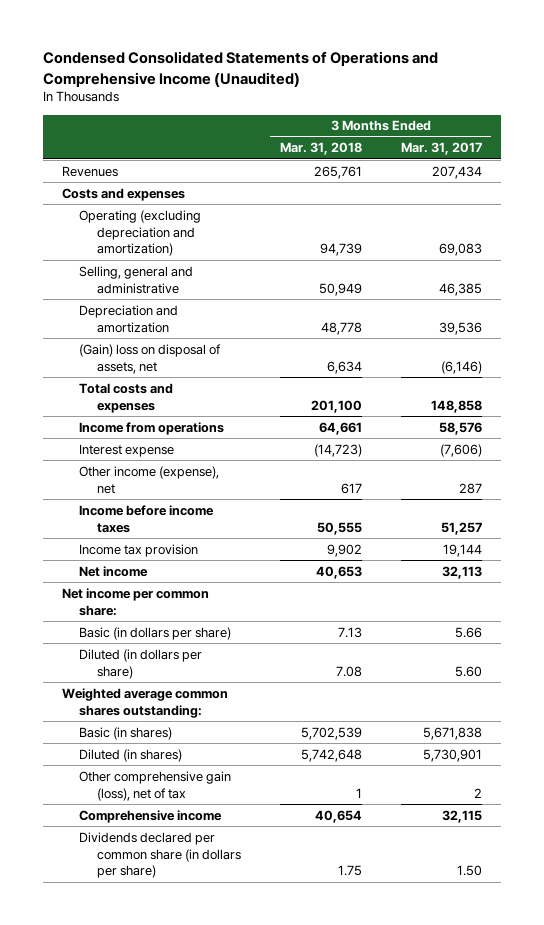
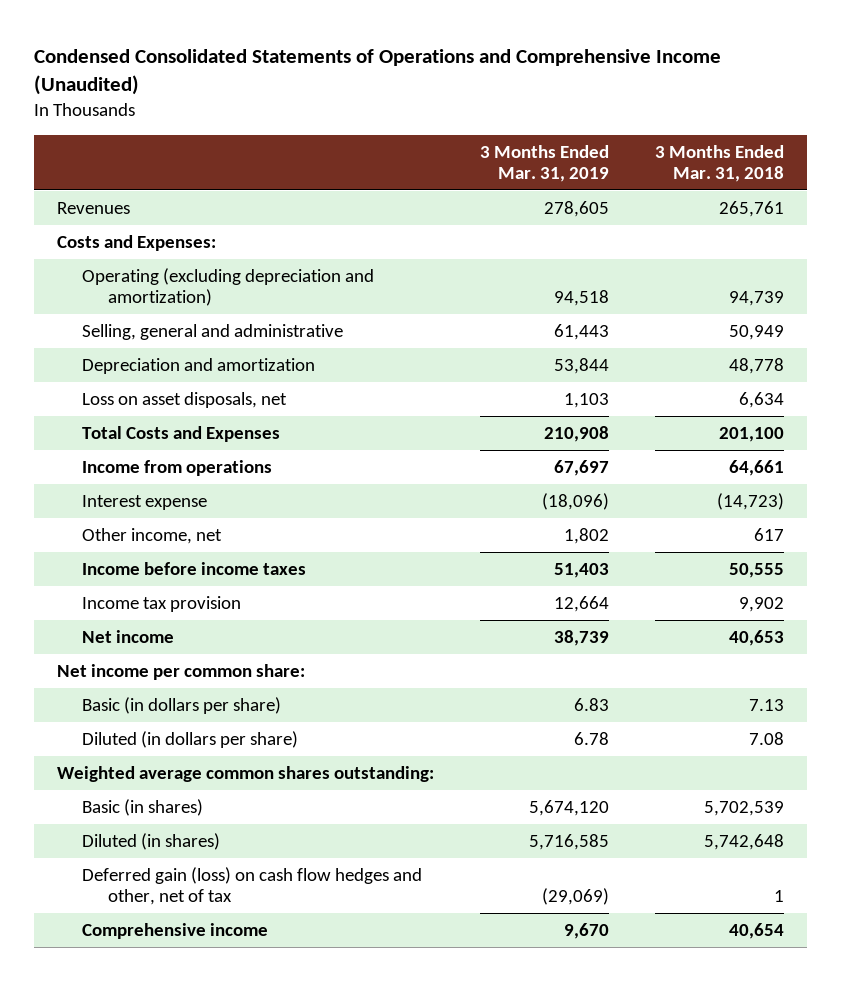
[400,142,482,156] Mar. 31, 2017 -> none
none -> [479,144,609,182] 3 Months Ended Mar. 31, 2019
[61,187,185,201] Costs and expenses -> [57,234,217,251] Costs and Expenses:
[79,343,222,374] (Gain) loss on disposal of assets, net -> [82,391,288,408] Loss on asset disposals, net
[79,382,174,413] Total costs and expenses -> [82,425,281,442] Total Costs and Expenses
[79,465,220,494] Other income (expense), net -> [82,527,223,544] Other income, net
[79,770,232,801] Other comprehensive gain (loss), net of tax -> none
none -> [82,866,423,906] Deferred gain (loss) on cash flow hedges and other, net of tax
[79,831,242,879] Dividends declared per common share (in dollars per share) -> none

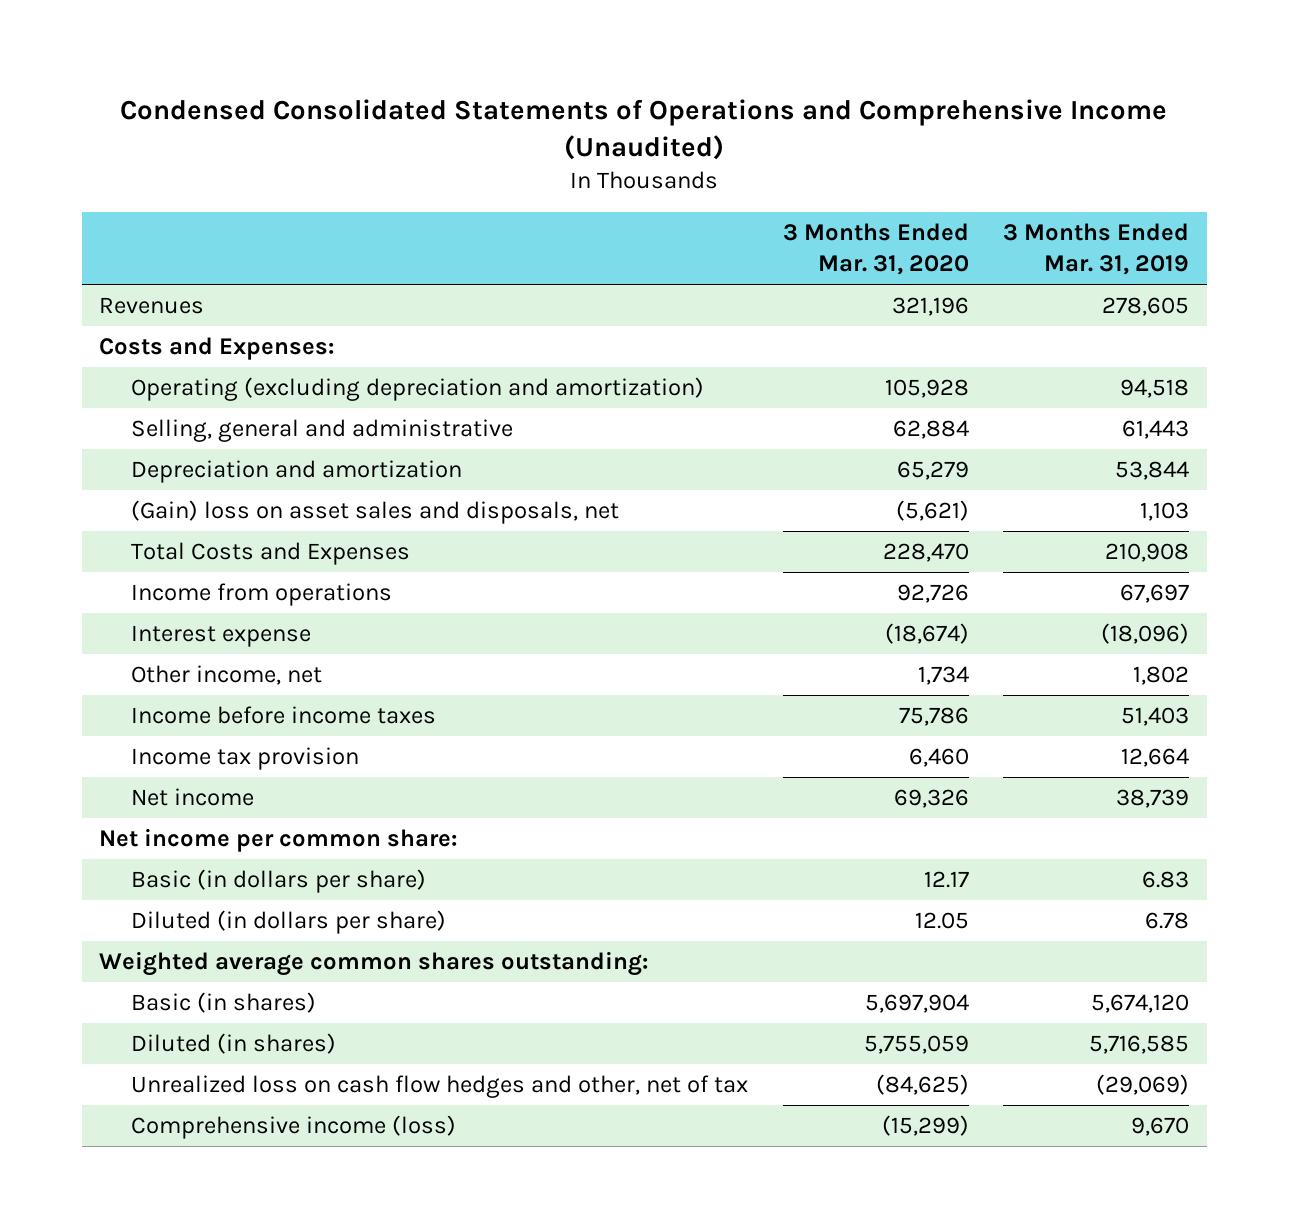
[654,144,784,182] 3 Months Ended Mar. 31, 2018 -> none
none -> [782,223,969,275] 3 Months Ended Mar. 31, 2020
[82,391,288,408] Loss on asset disposals, net -> [131,500,620,525] (Gain) loss on asset sales and disposals, net
[82,866,423,906] Deferred gain (loss) on cash flow hedges and other, net of tax -> [131,1075,749,1099] Unrealized loss on cash flow hedges and other, net of tax
[82,922,269,939] Comprehensive income -> [131,1115,457,1140] Comprehensive income (loss)

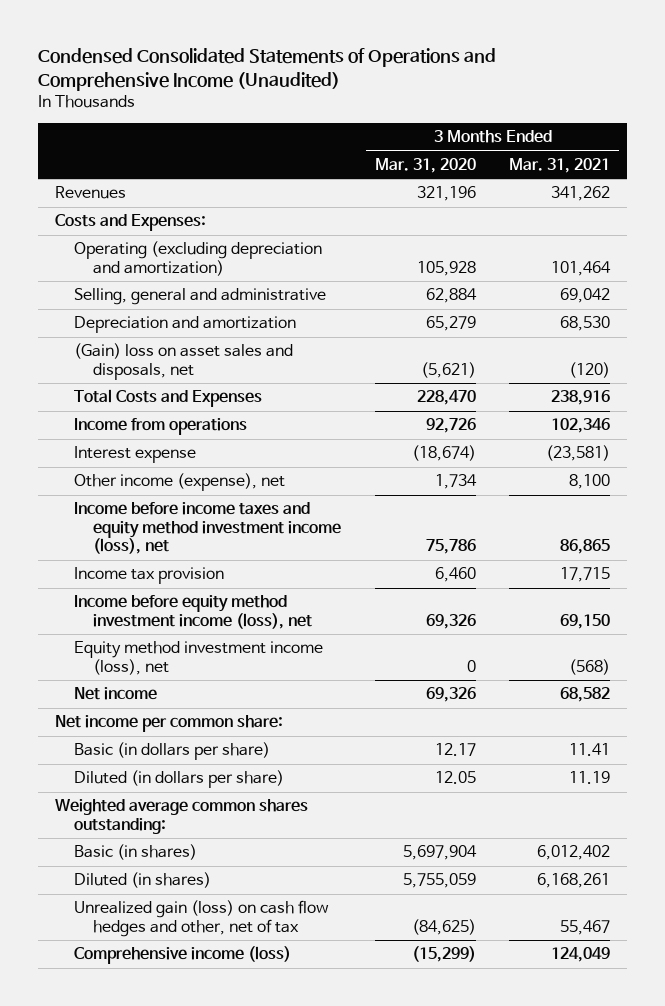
[1003,223,1190,275] 3 Months Ended Mar. 31, 2019 -> none
none -> [509,157,611,173] Mar. 31, 2021
[131,665,323,686] Other income, net -> [73,473,285,492] Other income (expense), net
[131,706,437,725] Income before income taxes -> [73,502,341,555] Income before income taxes and equity method investment income (loss), net
none -> [73,595,312,629] Income before equity method investment income (loss), net
none -> [73,641,323,675] Equity method investment income (loss), net
[131,1075,749,1099] Unrealized loss on cash flow hedges and other, net of tax -> [73,900,329,937] Unrealized gain (loss) on cash flow hedges and other, net of tax

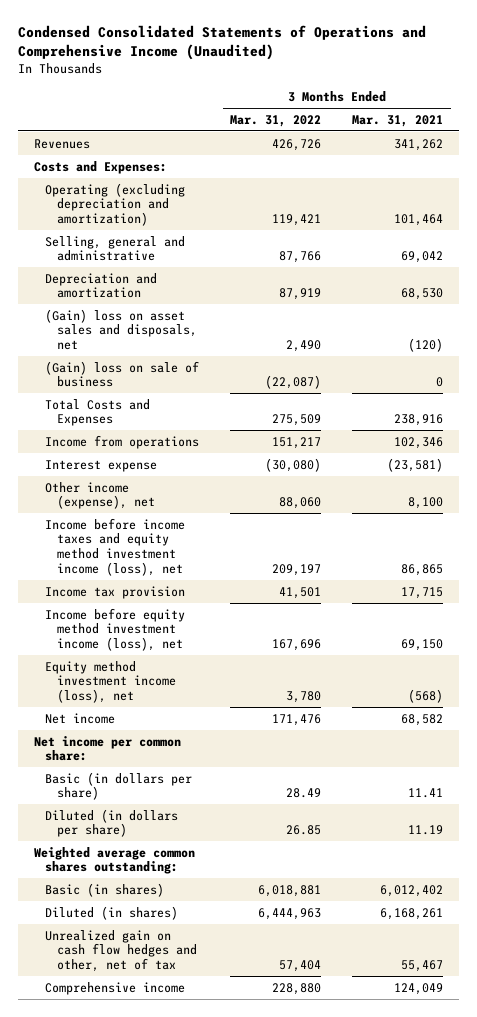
[374,157,476,173] Mar. 31, 2020 -> none
none -> [230,114,322,127] Mar. 31, 2022
none -> [45,360,200,388] (Gain) loss on sale of business
[73,900,329,937] Unrealized gain (loss) on cash flow hedges and other, net of tax -> [45,929,197,972] Unrealized gain on cash flow hedges and other, net of tax
[73,946,291,965] Comprehensive income (loss) -> [45,981,186,995] Comprehensive income

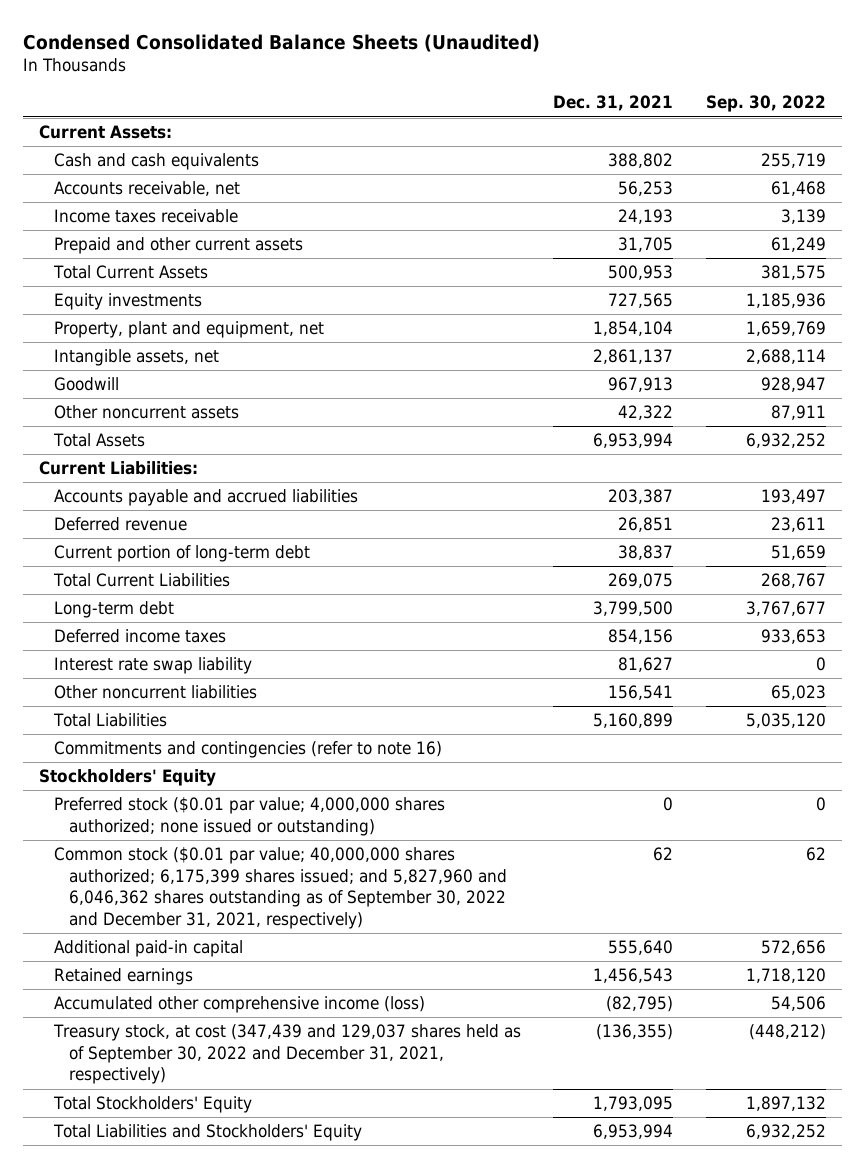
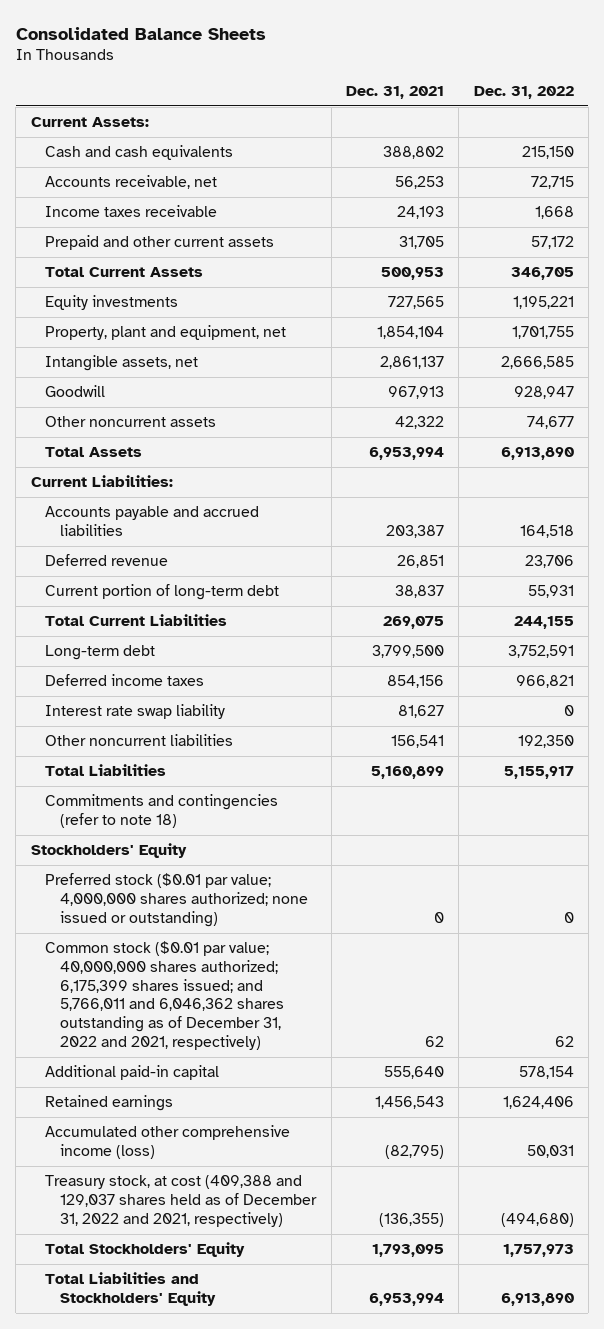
[22,33,540,52] Condensed Consolidated Balance Sheets (Unaudited) -> [15,26,266,40] Consolidated Balance Sheets
[705,95,826,113] Sep. 30, 2022 -> none
none -> [473,85,574,99] Dec. 31, 2022
[54,741,443,759] Commitments and contingencies (refer to note 16) -> [45,794,279,829] Commitments and contingencies (refer to note 18)
[54,847,507,929] Common stock ($0.01 par value; 40,000,000 shares authorized; 6,175,399 shares issued; and 5,827,960 and 6,046,362 shares outstanding as of September 30, 2022 and December 31, 2021, respectively) -> [45,941,285,1050] Common stock ($0.01 par value; 40,000,000 shares authorized; 6,175,399 shares issued; and 5,766,011 and 6,046,362 shares outstanding as of December 31, 2022 and 2021, respectively)
[53,1024,522,1085] Treasury stock, at cost (347,439 and 129,037 shares held as of September 30, 2022 and December 31, 2021, respectively) -> [45,1175,318,1227] Treasury stock, at cost (409,388 and 129,037 shares held as of December 31, 2022 and 2021, respectively)

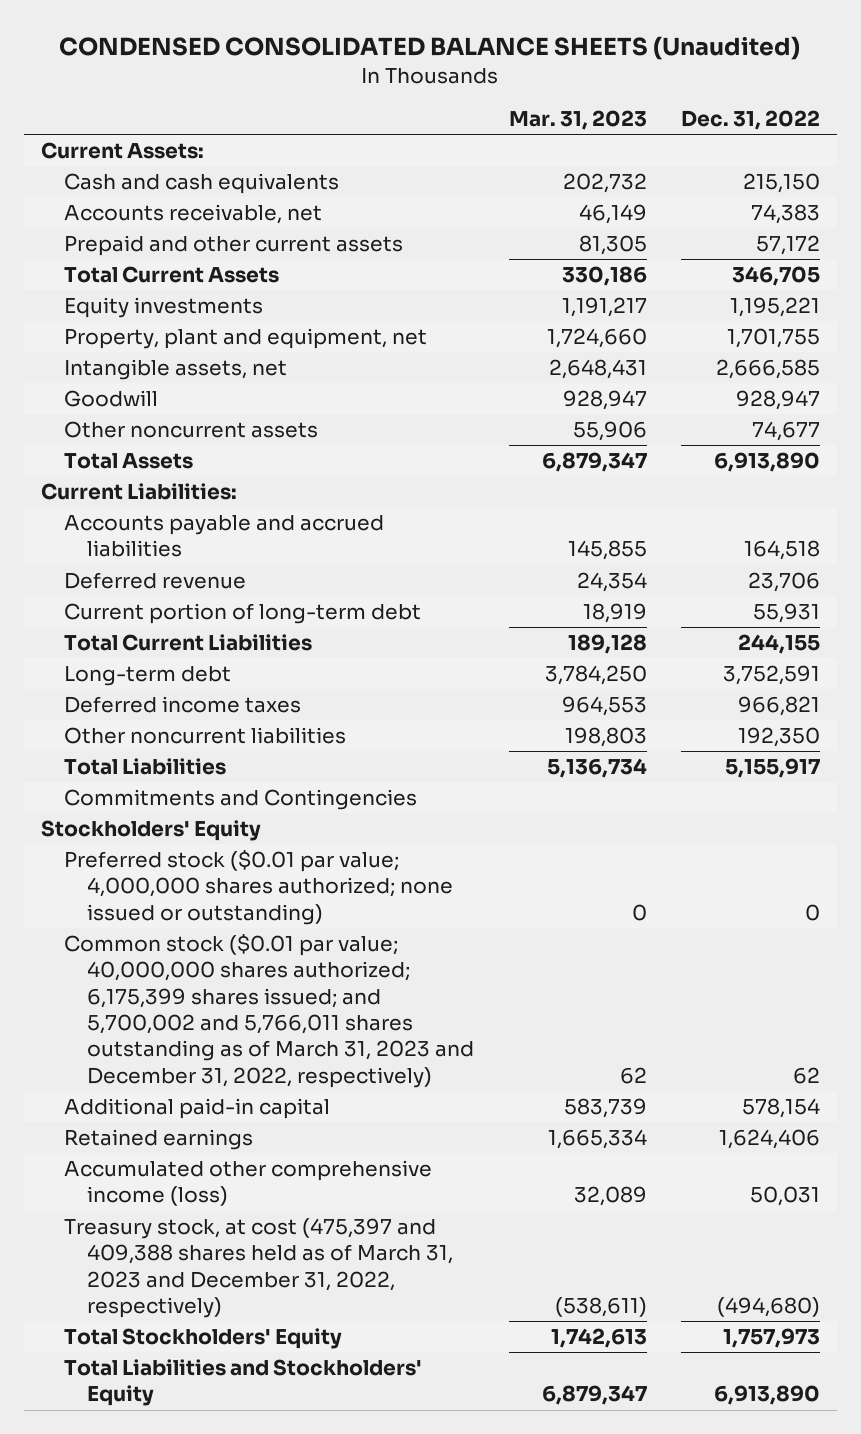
[15,26,266,40] Consolidated Balance Sheets -> [59,36,801,61] CONDENSED CONSOLIDATED BALANCE SHEETS (Unaudited)
[345,85,444,99] Dec. 31, 2021 -> none
none -> [508,110,647,131] Mar. 31, 2023
[45,205,218,218] Income taxes receivable -> none
[530,176,574,190] 72,715 -> [751,204,821,225] 74,383
[45,704,226,720] Interest rate swap liability -> none
[45,794,279,829] Commitments and contingencies (refer to note 18) -> [63,789,417,811] Commitments and Contingencies
[45,941,285,1050] Common stock ($0.01 par value; 40,000,000 shares authorized; 6,175,399 shares issued; and 5,766,011 and 6,046,362 shares outstanding as of December 31, 2022 and 2021, respectively) -> [63,934,475,1088] Common stock ($0.01 par value; 40,000,000 shares authorized; 6,175,399 shares issued; and 5,700,002 and 5,766,011 shares outstanding as of March 31, 2023 and December 31, 2022, respectively)
[45,1175,318,1227] Treasury stock, at cost (409,388 and 129,037 shares held as of December 31, 2022 and 2021, respectively) -> [63,1218,454,1318] Treasury stock, at cost (475,397 and 409,388 shares held as of March 31, 2023 and December 31, 2022, respectively)

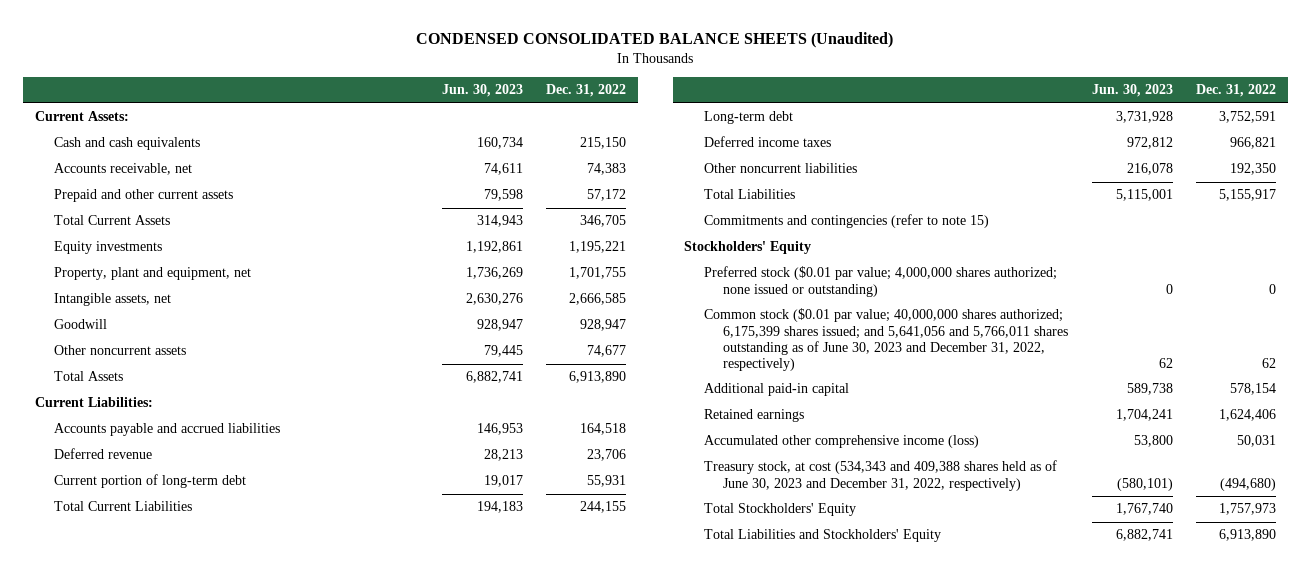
[508,110,647,131] Mar. 31, 2023 -> none
none -> [441,84,523,98] Jun. 30, 2023
[63,789,417,811] Commitments and Contingencies -> [703,214,989,229] Commitments and contingencies (refer to note 15)
[63,934,475,1088] Common stock ($0.01 par value; 40,000,000 shares authorized; 6,175,399 shares issued; and 5,700,002 and 5,766,011 shares outstanding as of March 31, 2023 and December 31, 2022, respectively) -> [703,308,1069,371] Common stock ($0.01 par value; 40,000,000 shares authorized; 6,175,399 shares issued; and 5,641,056 and 5,766,011 shares outstanding as of June 30, 2023 and December 31, 2022, respectively)
[63,1218,454,1318] Treasury stock, at cost (475,397 and 409,388 shares held as of March 31, 2023 and December 31, 2022, respectively) -> [703,460,1057,491] Treasury stock, at cost (534,343 and 409,388 shares held as of June 30, 2023 and December 31, 2022, respectively)

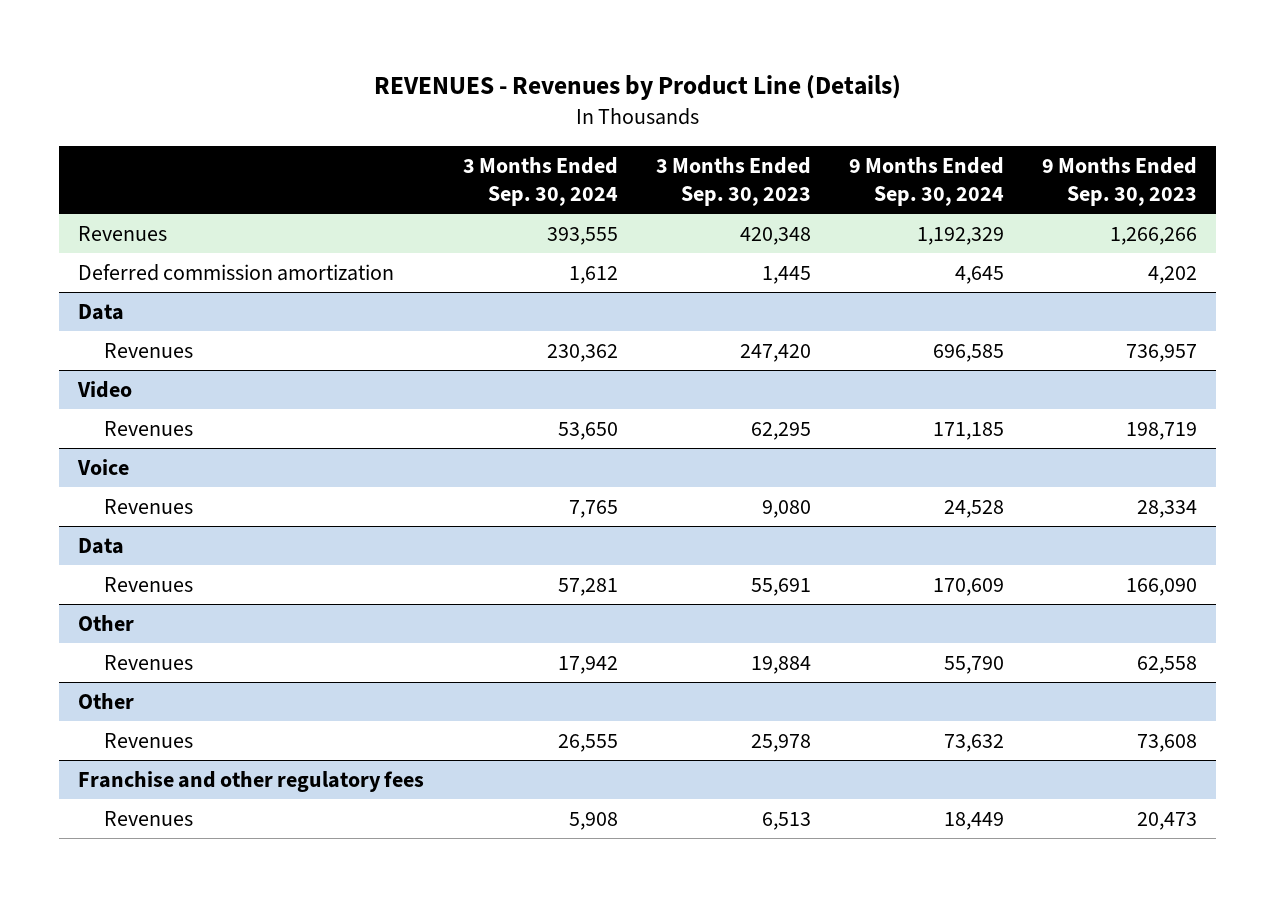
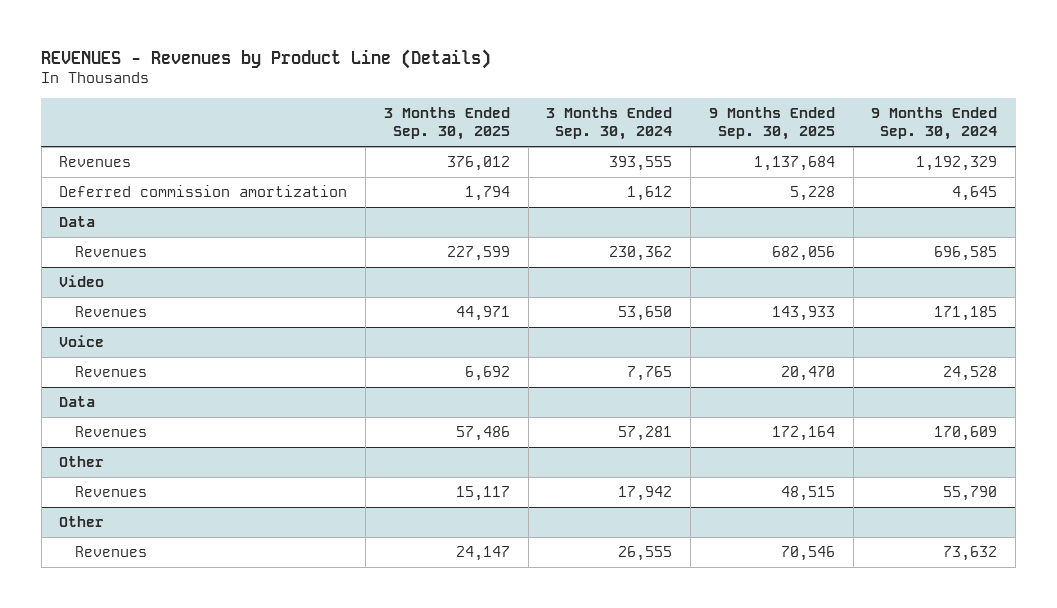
[655,156,811,206] 3 Months Ended Sep. 30, 2023 -> none
[1042,156,1198,206] 9 Months Ended Sep. 30, 2023 -> none
none -> [383,106,510,141] 3 Months Ended Sep. 30, 2025
none -> [708,106,835,141] 9 Months Ended Sep. 30, 2025
[78,771,425,793] Franchise and other regulatory fees -> none
[104,811,194,827] Revenues -> none

